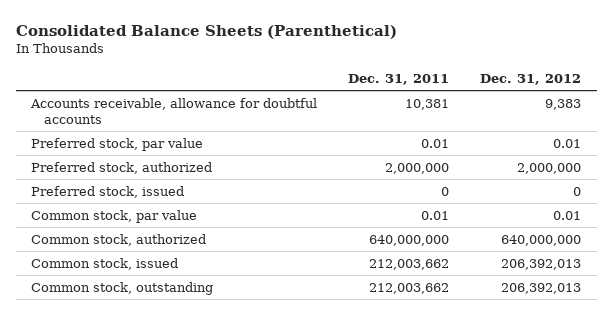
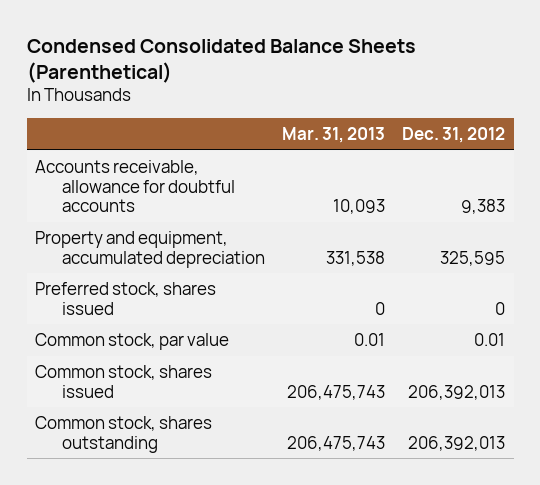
[15,24,397,39] Consolidated Balance Sheets (Parenthetical) -> [26,38,416,83] Condensed Consolidated Balance Sheets (Parenthetical)
[348,74,450,86] Dec. 31, 2011 -> none
none -> [281,127,385,144] Mar. 31, 2013
[31,137,204,151] Preferred stock, par value -> none
[31,161,213,174] Preferred stock, authorized -> none
none -> [35,230,265,268] Property and equipment, accumulated depreciation
[31,185,185,198] Preferred stock, issued -> [35,281,217,315] Preferred stock, shares issued
[31,233,207,246] Common stock, authorized -> none
[31,257,179,270] Common stock, issued -> [35,364,213,398] Common stock, shares issued
[31,281,214,295] Common stock, outstanding -> [35,415,213,453] Common stock, shares outstanding

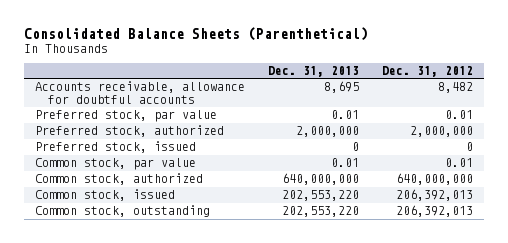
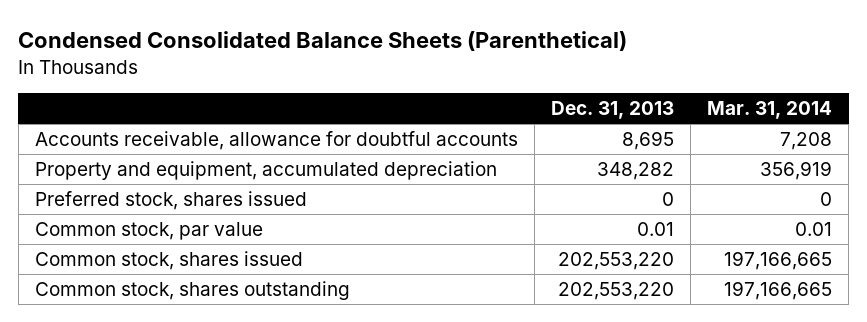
[24,27,369,42] Consolidated Balance Sheets (Parenthetical) -> [18,31,628,52] Condensed Consolidated Balance Sheets (Parenthetical)
[381,66,473,78] Dec. 31, 2012 -> none
none -> [707,100,833,119] Mar. 31, 2014
[35,110,218,123] Preferred stock, par value -> none
[35,125,225,138] Preferred stock, authorized -> none
none -> [35,161,498,181] Property and equipment, accumulated depreciation
[35,141,197,154] Preferred stock, issued -> [35,191,308,211] Preferred stock, shares issued
[35,173,204,186] Common stock, authorized -> none
[35,189,176,202] Common stock, issued -> [35,251,304,271] Common stock, shares issued
[35,205,211,218] Common stock, outstanding -> [35,281,351,301] Common stock, shares outstanding

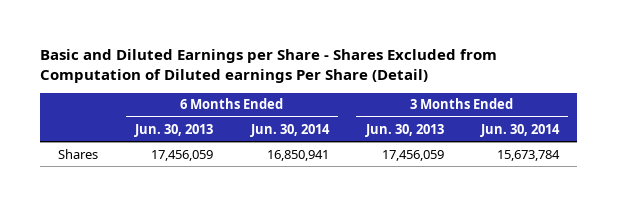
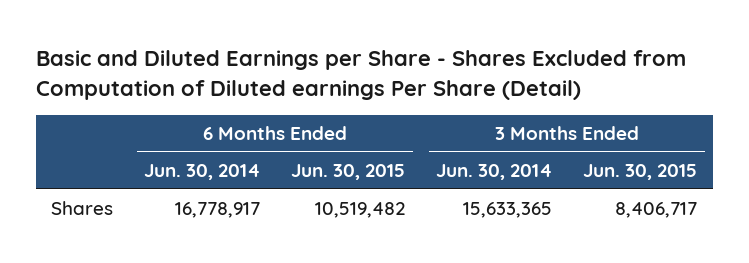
[134,123,214,137] Jun. 30, 2013 -> none
[364,123,444,137] Jun. 30, 2013 -> none
none -> [291,164,406,181] Jun. 30, 2015
none -> [583,164,698,181] Jun. 30, 2015
[266,149,329,161] 16,850,941 -> [175,202,261,219] 16,778,917
[496,149,560,161] 15,673,784 -> [463,202,553,219] 15,633,365

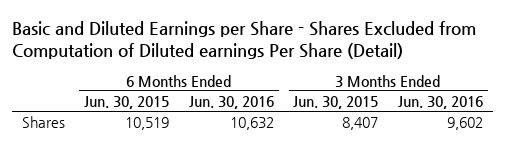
[144,164,261,181] Jun. 30, 2014 -> none
[436,164,553,181] Jun. 30, 2014 -> none
none -> [188,95,274,109] Jun. 30, 2016
none -> [398,95,484,109] Jun. 30, 2016
[315,202,406,219] 10,519,482 -> [125,117,170,131] 10,519
[615,202,698,219] 8,406,717 -> [342,117,379,131] 8,407

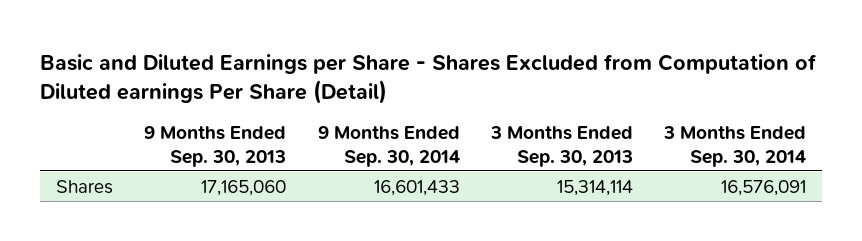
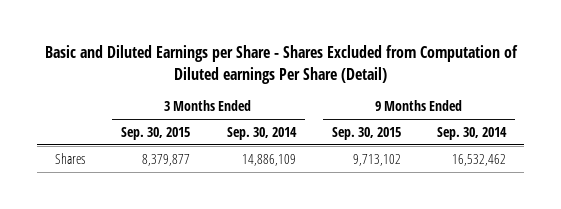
[144,125,287,167] 9 Months Ended Sep. 30, 2013 -> none
[489,125,633,167] 3 Months Ended Sep. 30, 2013 -> none
none -> [121,127,191,141] Sep. 30, 2015
none -> [331,127,401,141] Sep. 30, 2015
[373,179,460,196] 16,601,433 -> [452,153,507,166] 16,532,462
[721,179,807,196] 16,576,091 -> [241,153,296,166] 14,886,109

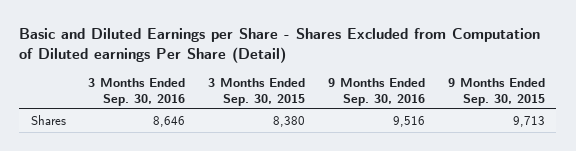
[226,127,297,141] Sep. 30, 2014 -> none
[437,127,508,141] Sep. 30, 2014 -> none
none -> [88,78,186,106] 3 Months Ended Sep. 30, 2016
none -> [328,78,426,106] 9 Months Ended Sep. 30, 2016
[142,153,191,166] 8,379,877 -> [273,116,306,128] 8,380
[352,153,401,166] 9,713,102 -> [512,116,545,128] 9,713

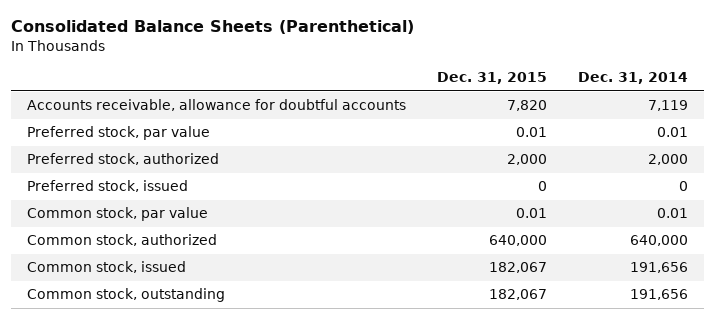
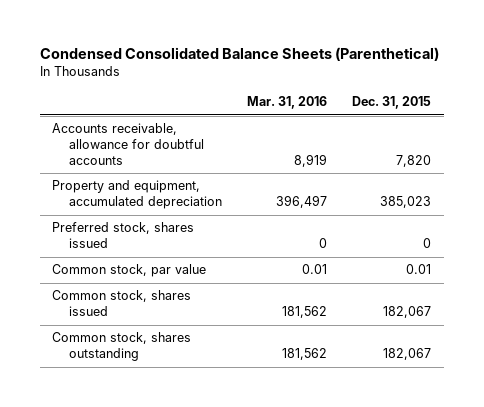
[11,20,415,35] Consolidated Balance Sheets (Parenthetical) -> [39,47,439,62] Condensed Consolidated Balance Sheets (Parenthetical)
[578,72,689,85] Dec. 31, 2014 -> none
none -> [247,96,328,110] Mar. 31, 2016
[26,126,210,141] Preferred stock, par value -> none
[26,153,219,166] Preferred stock, authorized -> none
none -> [52,180,223,210] Property and equipment, accumulated depreciation
[26,180,188,193] Preferred stock, issued -> [52,222,195,249] Preferred stock, shares issued
[26,234,217,247] Common stock, authorized -> none
[26,261,186,274] Common stock, issued -> [52,290,192,317] Common stock, shares issued
[26,288,225,303] Common stock, outstanding -> [52,332,192,362] Common stock, shares outstanding

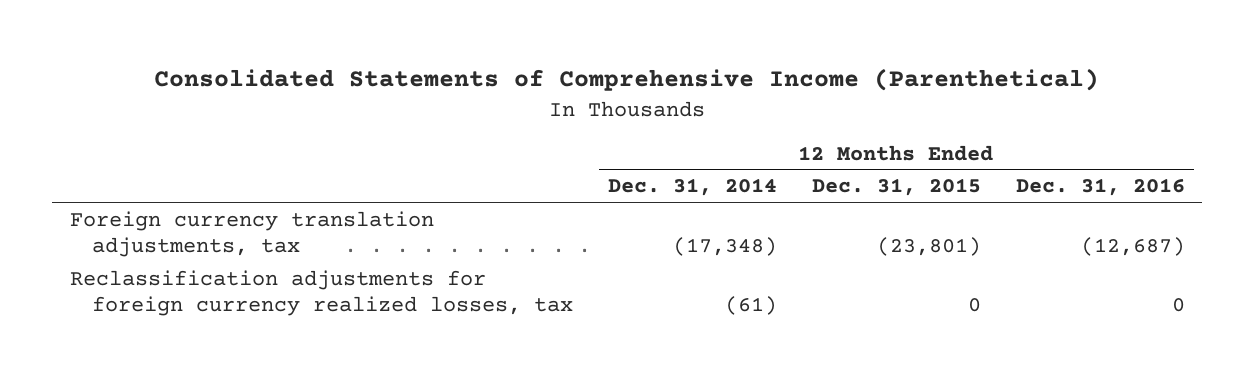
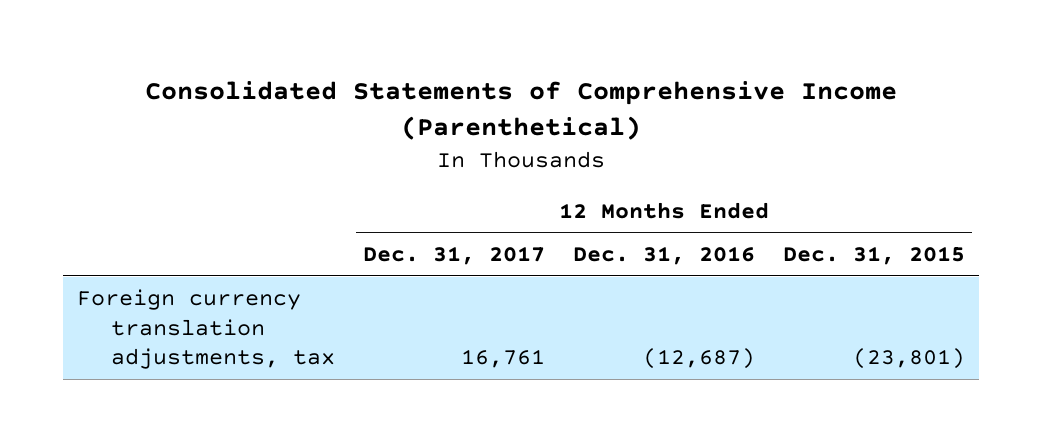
[607,178,777,197] Dec. 31, 2014 -> none
none -> [363,246,546,266] Dec. 31, 2017
[69,269,574,317] Reclassification adjustments for foreign currency realized losses, tax -> none

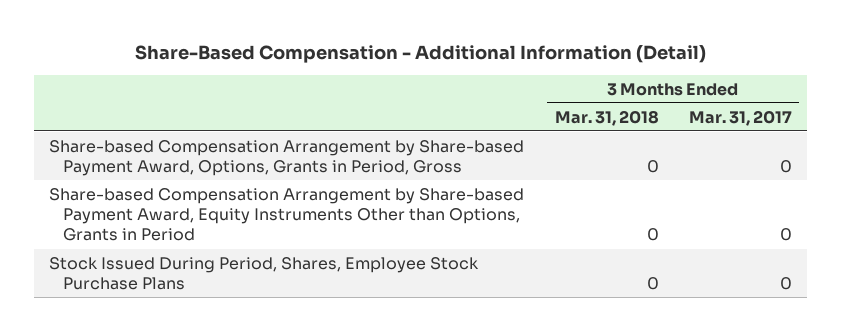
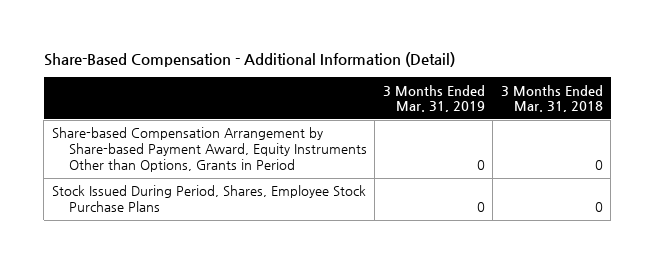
[688,109,792,126] Mar. 31, 2017 -> none
none -> [382,84,485,113] 3 Months Ended Mar. 31, 2019
[49,139,525,177] Share-based Compensation Arrangement by Share-based Payment Award, Options, Grants in Period, Gross -> none

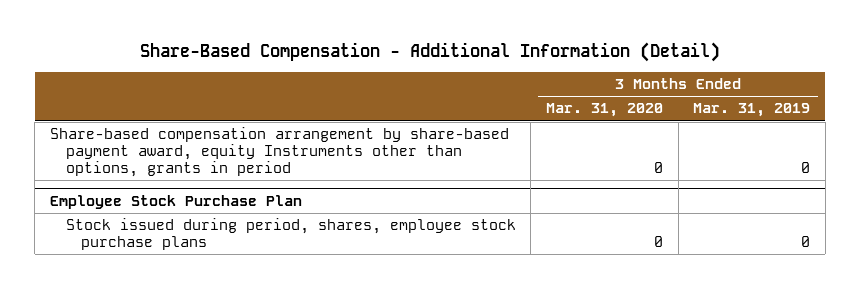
[500,84,603,113] 3 Months Ended Mar. 31, 2018 -> none
none -> [545,103,663,118] Mar. 31, 2020
[51,127,367,173] Share-based Compensation Arrangement by Share-based Payment Award, Equity Instruments Other than Options, Grants in Period -> [50,127,510,178] Share-based compensation arrangement by share-based payment award, equity Instruments other than options, grants in period
none -> [50,194,303,209] Employee Stock Purchase Plan
[51,185,366,213] Stock Issued During Period, Shares, Employee Stock Purchase Plans -> [65,218,516,251] Stock issued during period, shares, employee stock purchase plans

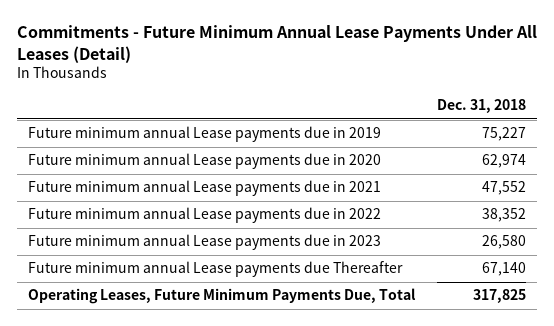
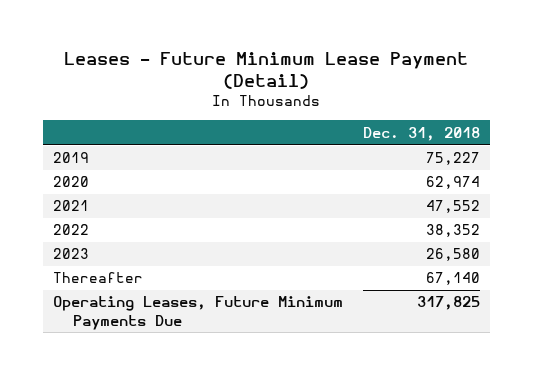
[16,25,537,63] Commitments - Future Minimum Annual Lease Payments Under All Leases (Detail) -> [64,52,469,90] Leases - Future Minimum Lease Payment (Detail)
[27,126,381,143] Future minimum annual Lease payments due in 2019 -> [53,152,90,164] 2019
[27,153,381,170] Future minimum annual Lease payments due in 2020 -> [53,176,90,188] 2020
[27,180,381,197] Future minimum annual Lease payments due in 2021 -> [53,200,90,212] 2021
[27,207,381,224] Future minimum annual Lease payments due in 2022 -> [53,224,90,236] 2022
[27,234,381,251] Future minimum annual Lease payments due in 2023 -> [53,248,90,260] 2023
[27,261,403,278] Future minimum annual Lease payments due Thereafter -> [53,272,144,284] Thereafter
[27,288,416,305] Operating Leases, Future Minimum Payments Due, Total -> [53,296,344,330] Operating Leases, Future Minimum Payments Due

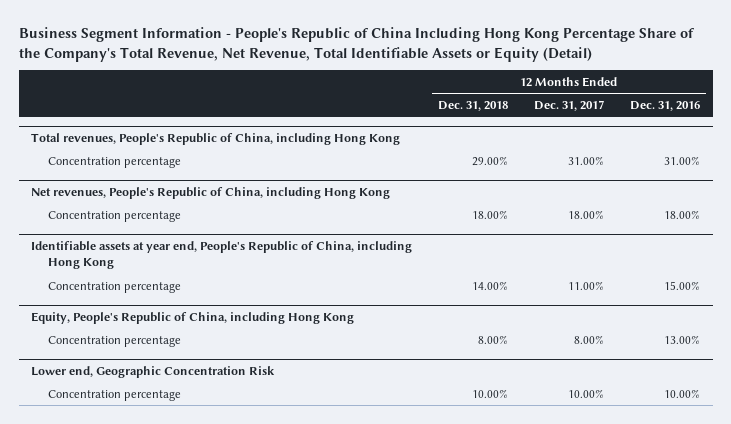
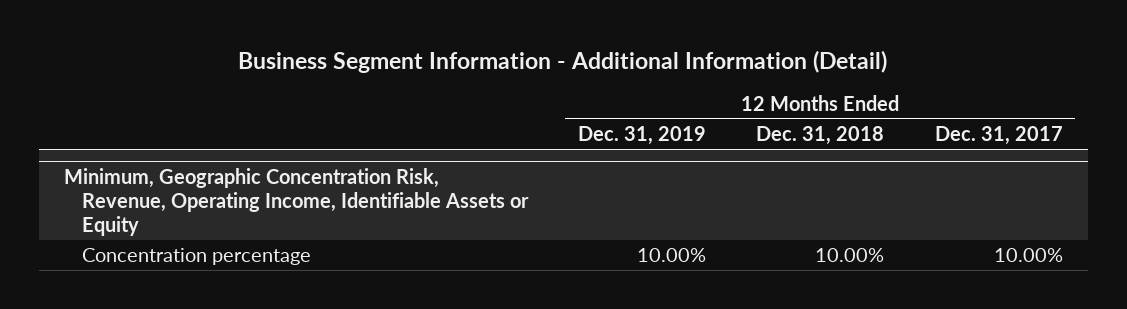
[18,27,695,62] Business Segment Information - People's Republic of China Including Hong Kong Percentage Share of the Company's Total Revenue, Net Revenue, Total Identifiable Assets or Equity (Detail) -> [238,50,888,74] Business Segment Information - Additional Information (Detail)
[629,101,700,112] Dec. 31, 2016 -> none
none -> [577,126,706,146] Dec. 31, 2019
[31,132,401,145] Total revenues, People's Republic of China, including Hong Kong -> none
[47,156,181,168] Concentration percentage -> none
[31,186,391,199] Net revenues, People's Republic of China, including Hong Kong -> none
[47,210,181,222] Concentration percentage -> none
[31,240,413,270] Identifiable assets at year end, People's Republic of China, including Hong Kong -> none
[47,281,181,293] Concentration percentage -> none
[31,311,355,324] Equity, People's Republic of China, including Hong Kong -> none
[47,335,181,347] Concentration percentage -> none
[31,365,276,378] Lower end, Geographic Concentration Risk -> none
none -> [63,168,529,236] Minimum, Geographic Concentration Risk, Revenue, Operating Income, Identifiable Assets or Equity

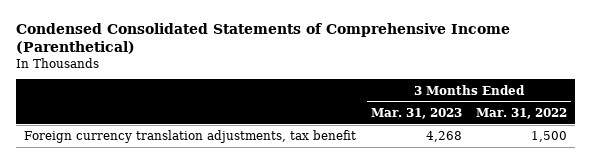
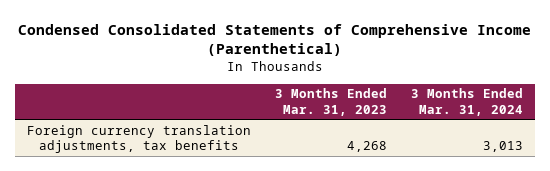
[476,108,568,120] Mar. 31, 2022 -> none
none -> [410,88,523,116] 3 Months Ended Mar. 31, 2024
[23,130,356,144] Foreign currency translation adjustments, tax benefit -> [27,124,252,154] Foreign currency translation adjustments, tax benefits

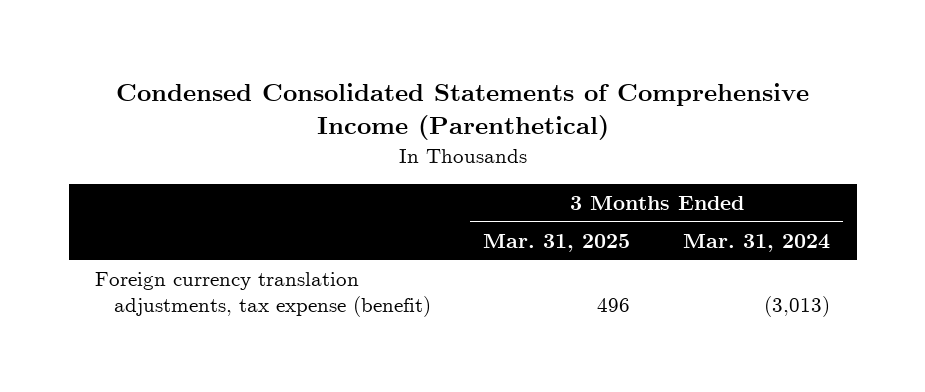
[275,88,388,116] 3 Months Ended Mar. 31, 2023 -> none
none -> [483,233,631,252] Mar. 31, 2025
[27,124,252,154] Foreign currency translation adjustments, tax benefits -> [95,272,431,317] Foreign currency translation adjustments, tax expense (benefit)
[482,141,523,153] 3,013 -> [764,295,831,317] (3,013)

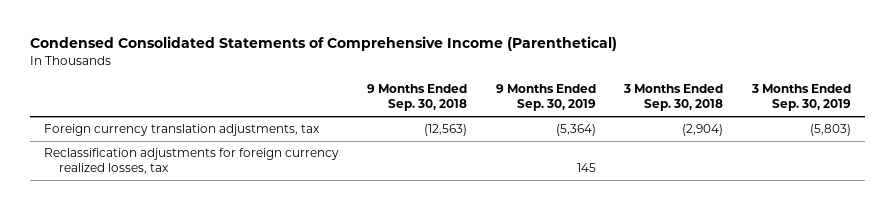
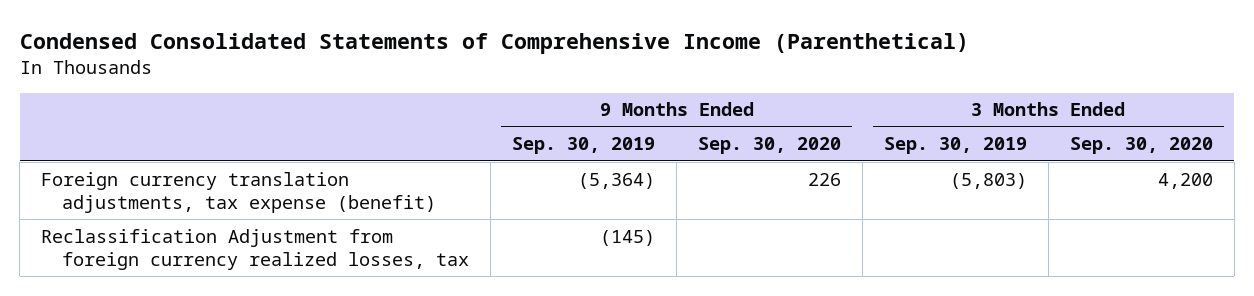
[367,84,468,112] 9 Months Ended Sep. 30, 2018 -> none
[623,84,724,112] 3 Months Ended Sep. 30, 2018 -> none
none -> [698,137,842,155] Sep. 30, 2020
none -> [1069,137,1213,155] Sep. 30, 2020
[43,124,320,137] Foreign currency translation adjustments, tax -> [41,171,437,213] Foreign currency translation adjustments, tax expense (benefit)
[43,148,339,175] Reclassification adjustments for foreign currency realized losses, tax -> [41,228,470,270] Reclassification Adjustment from foreign currency realized losses, tax
[576,163,596,173] 145 -> [600,229,656,246] (145)

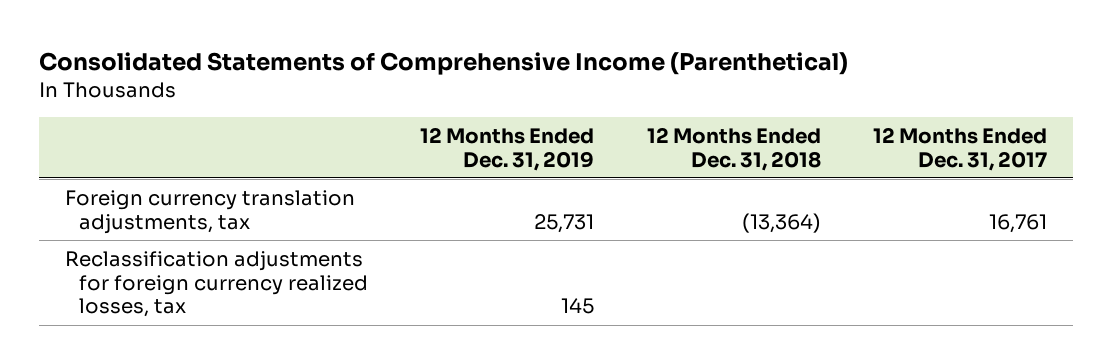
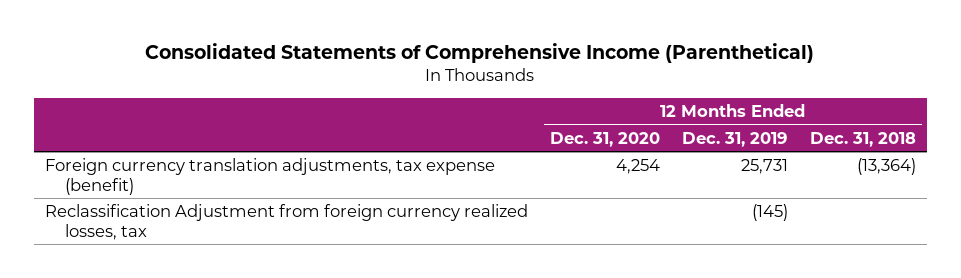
[872,126,1047,171] 12 Months Ended Dec. 31, 2017 -> none
none -> [549,131,660,147] Dec. 31, 2020
[65,189,356,234] Foreign currency translation adjustments, tax -> [44,158,495,195] Foreign currency translation adjustments, tax expense (benefit)
[65,250,369,318] Reclassification adjustments for foreign currency realized losses, tax -> [44,204,528,240] Reclassification Adjustment from foreign currency realized losses, tax
[561,298,595,315] 145 -> [752,204,789,222] (145)

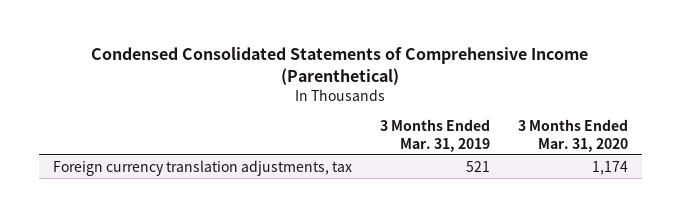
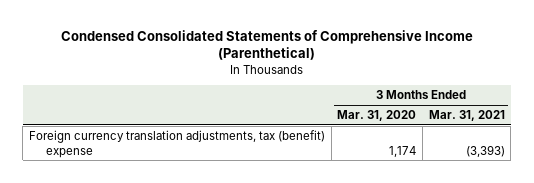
[379,119,490,152] 3 Months Ended Mar. 31, 2019 -> none
none -> [428,110,505,122] Mar. 31, 2021
[52,160,352,177] Foreign currency translation adjustments, tax -> [29,130,326,158] Foreign currency translation adjustments, tax (benefit) expense

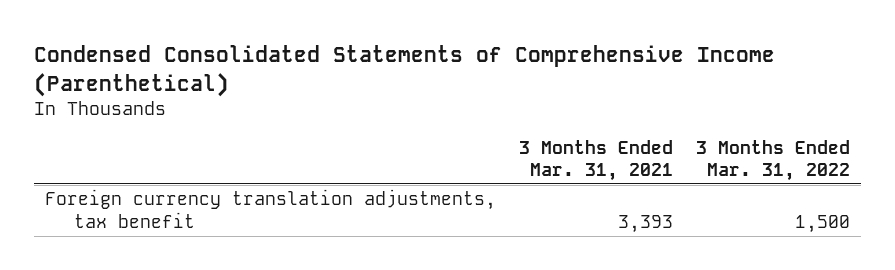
[337,110,417,122] Mar. 31, 2020 -> none
none -> [695,139,850,182] 3 Months Ended Mar. 31, 2022
[29,130,326,158] Foreign currency translation adjustments, tax (benefit) expense -> [45,189,497,229] Foreign currency translation adjustments, tax benefit
[465,144,505,157] (3,393) -> [618,215,674,234] 3,393

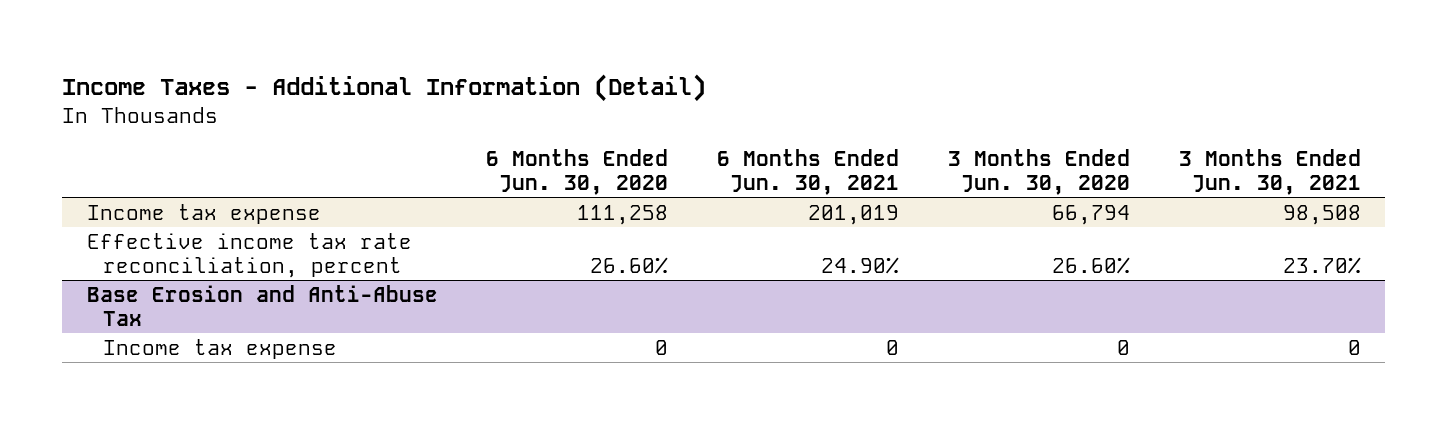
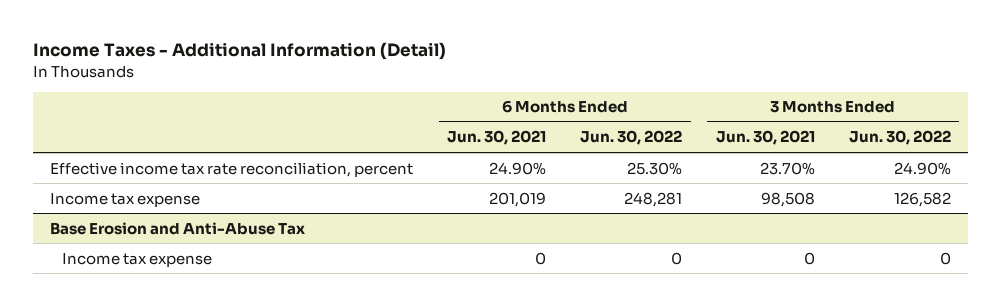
[486,148,669,195] 6 Months Ended Jun. 30, 2020 -> none
[947,148,1130,195] 3 Months Ended Jun. 30, 2020 -> none
none -> [580,130,683,146] Jun. 30, 2022
none -> [848,130,951,146] Jun. 30, 2022
[86,203,321,224] Income tax expense -> [50,192,201,207] Income tax expense

